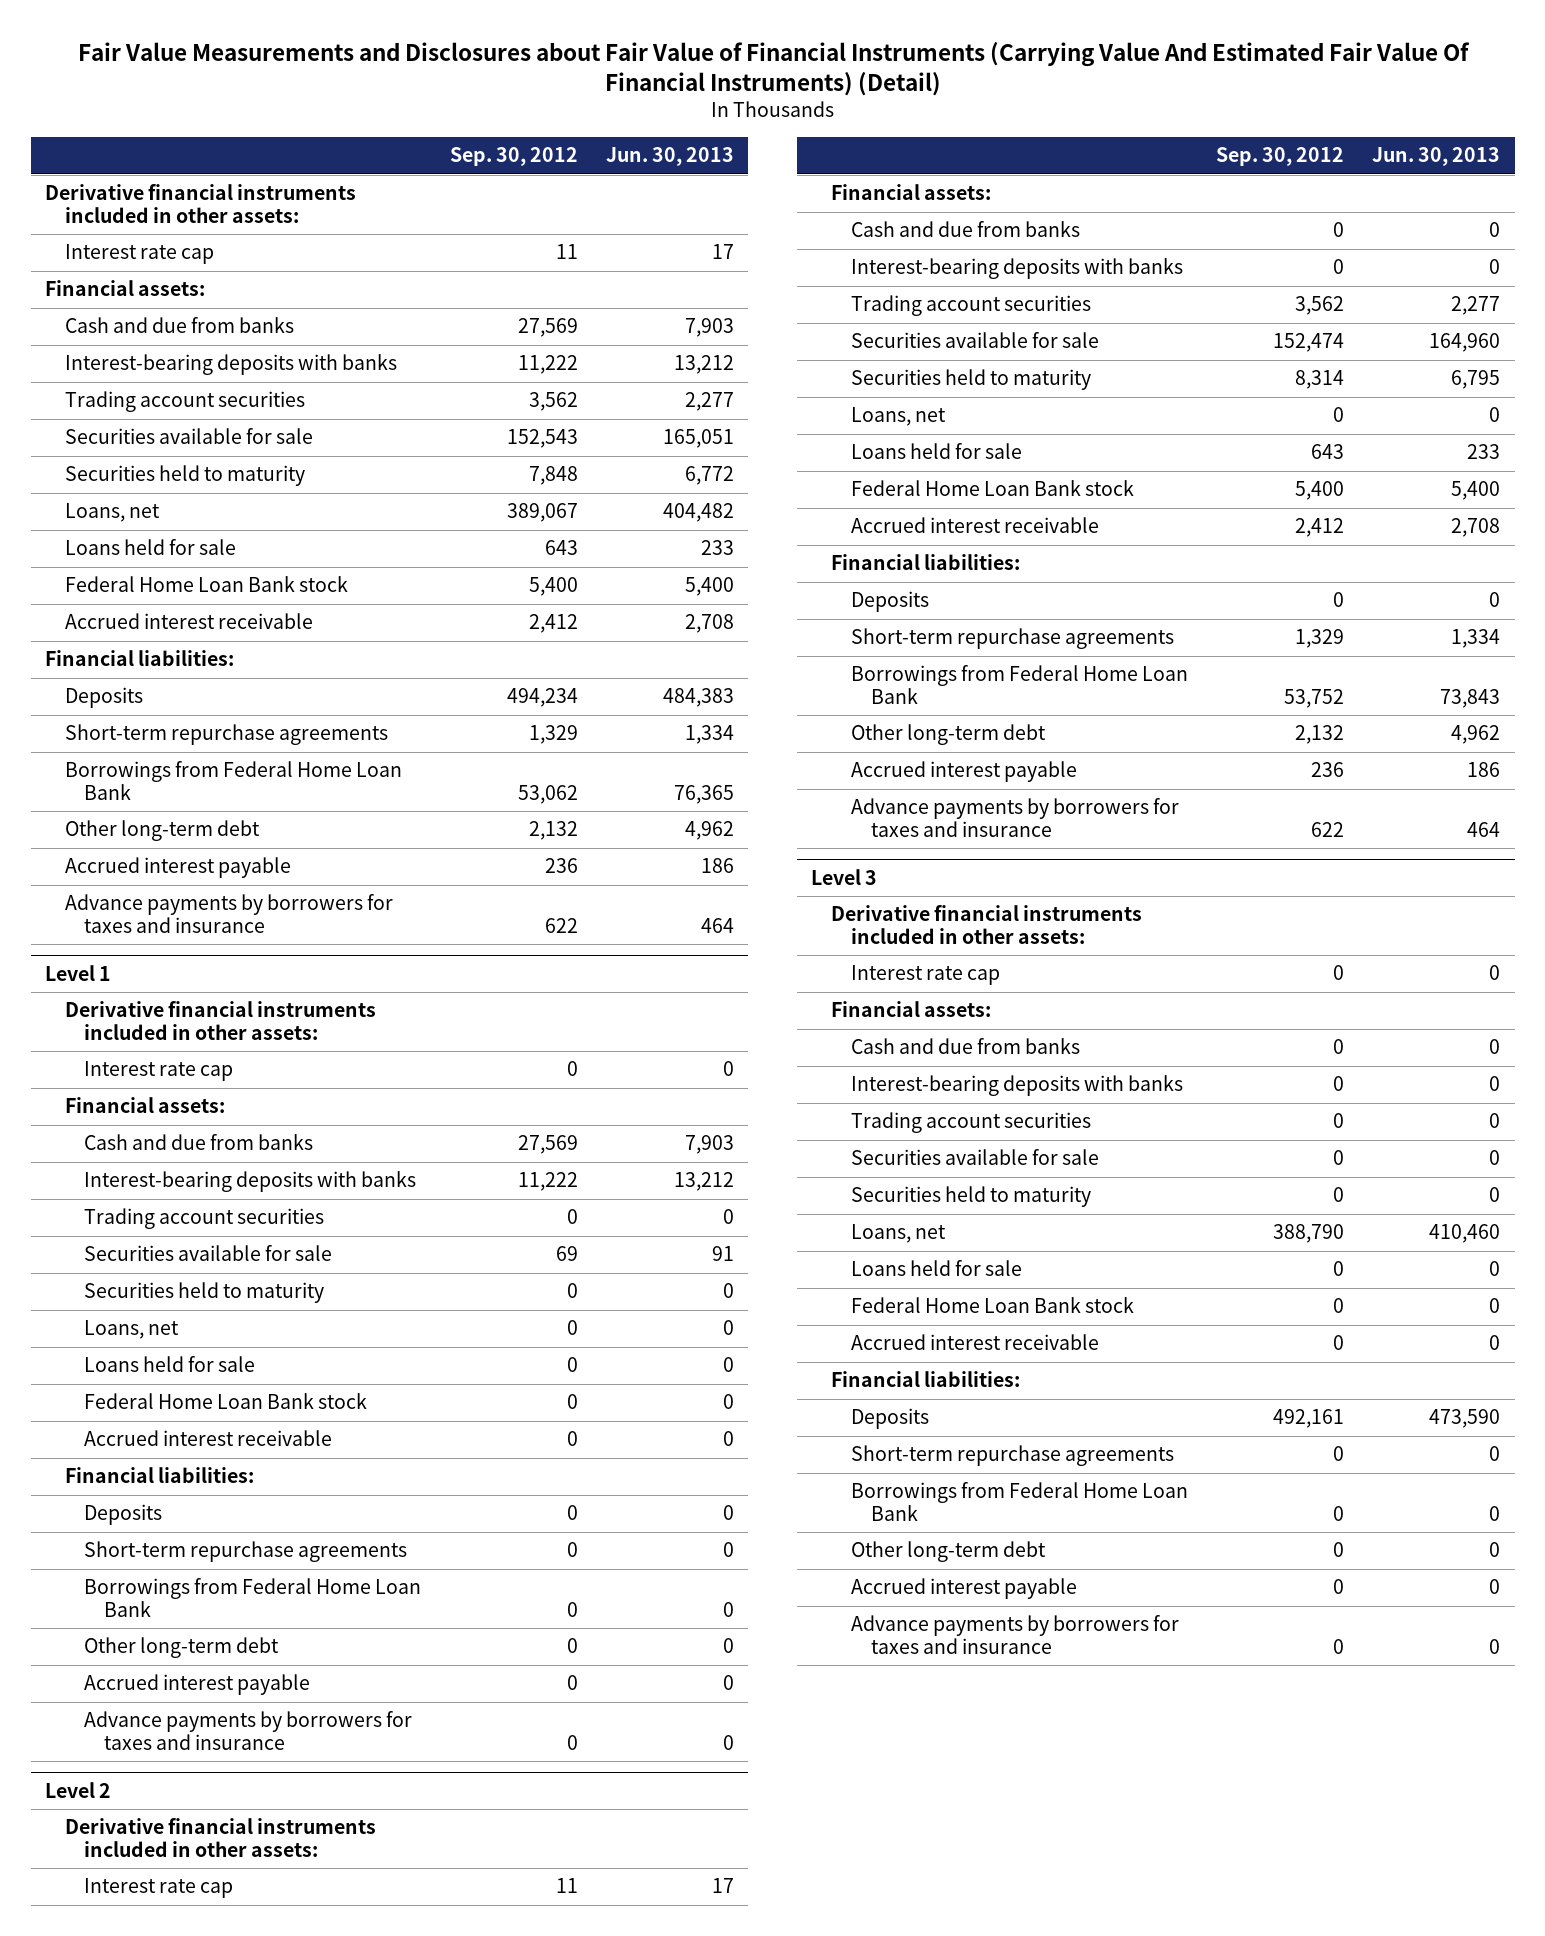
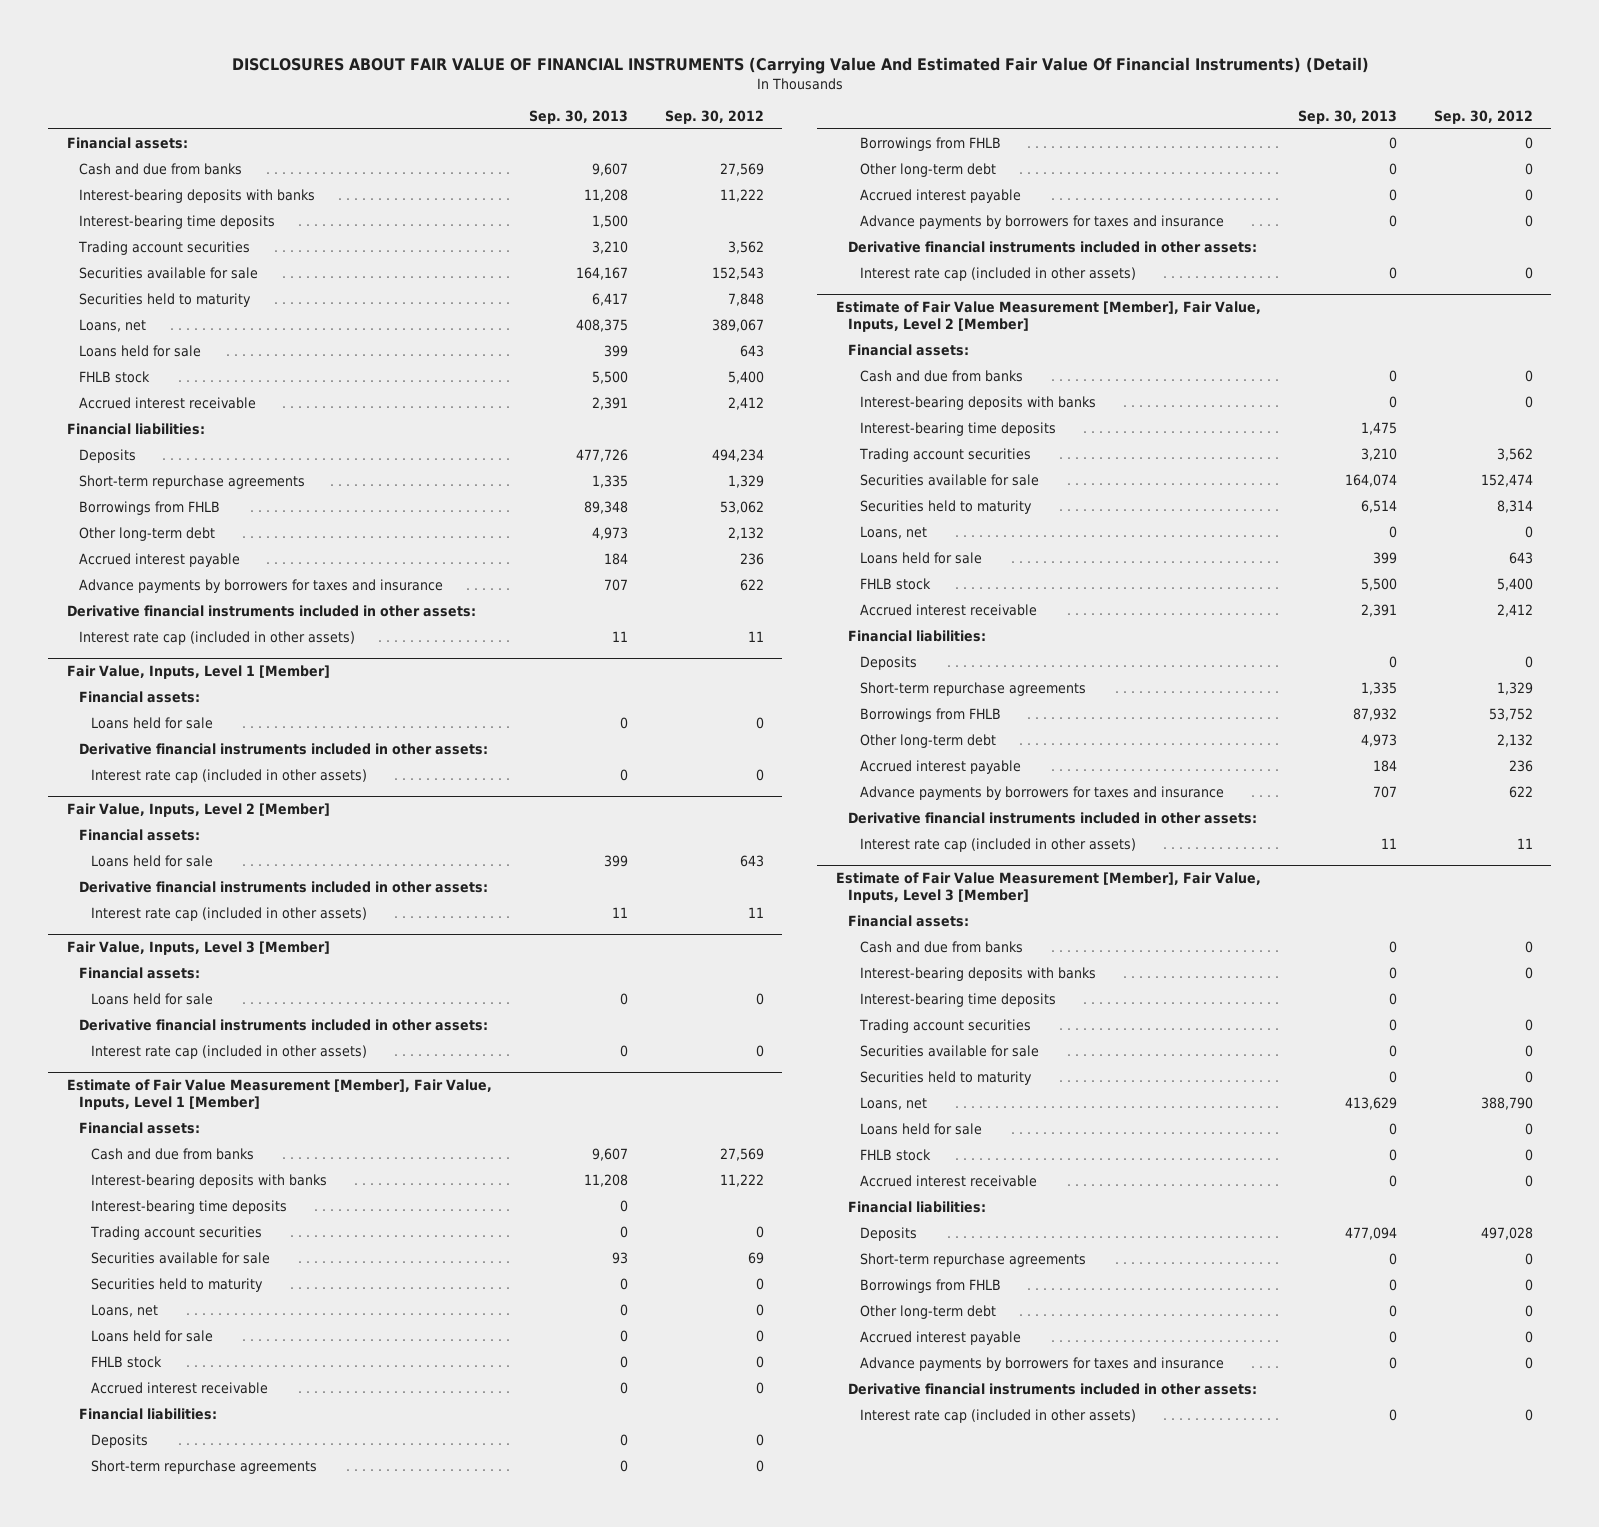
[77,41,1470,97] Fair Value Measurements and Disclosures about Fair Value of Financial Instruments (Carrying Value And Estimated Fair Value Of Financial Instruments) (Detail) -> [231,56,1369,74] DISCLOSURES ABOUT FAIR VALUE OF FINANCIAL INSTRUMENTS (Carrying Value And Estimated Fair Value Of Financial Instruments) (Detail)
[605,147,734,167] Jun. 30, 2013 -> none
none -> [528,109,628,124] Sep. 30, 2013
[44,184,356,224] Derivative financial instruments included in other assets: -> none
[64,244,214,265] Interest rate cap -> none
none -> [78,215,275,230] Interest-bearing time deposits
[64,576,348,593] Federal Home Loan Bank stock -> [78,371,150,384] FHLB stock
[64,761,402,801] Borrowings from Federal Home Loan Bank -> [78,501,220,516] Borrowings from FHLB
[44,964,111,981] Level 1 -> none
[84,1061,234,1082] Interest rate cap -> [78,631,355,646] Interest rate cap (included in other assets)
[566,1061,578,1077] 0 -> [747,631,764,643] 11
none -> [66,665,330,680] Fair Value, Inputs, Level 1 [Member]
none -> [90,717,213,730] Loans held for sale
none -> [78,743,488,756] Derivative financial instruments included in other assets:
none -> [90,769,367,784] Interest rate cap (included in other assets)
none -> [66,803,330,818] Fair Value, Inputs, Level 2 [Member]
none -> [78,829,200,842] Financial assets:
none -> [90,855,213,868] Loans held for sale
none -> [78,881,488,894] Derivative financial instruments included in other assets:
none -> [90,907,367,922] Interest rate cap (included in other assets)
none -> [66,941,330,956] Fair Value, Inputs, Level 3 [Member]
none -> [78,967,200,980] Financial assets:
none -> [90,993,213,1006] Loans held for sale
none -> [78,1019,488,1032] Derivative financial instruments included in other assets:
none -> [90,1045,367,1060] Interest rate cap (included in other assets)
none -> [66,1079,492,1110] Estimate of Fair Value Measurement [Member], Fair Value, Inputs, Level 1 [Member]
none -> [78,1122,200,1135] Financial assets:
none -> [90,1200,287,1215] Interest-bearing time deposits
[84,1393,368,1410] Federal Home Loan Bank stock -> [90,1356,162,1369] FHLB stock
[84,1578,422,1618] Borrowings from Federal Home Loan Bank -> [860,137,1002,152] Borrowings from FHLB
[44,1781,111,1798] Level 2 -> none
[84,1878,234,1899] Interest rate cap -> [860,267,1137,282] Interest rate cap (included in other assets)
[555,1878,578,1894] 11 -> [1524,267,1533,280] 0
none -> [835,301,1261,332] Estimate of Fair Value Measurement [Member], Fair Value, Inputs, Level 2 [Member]
none -> [860,422,1057,437] Interest-bearing time deposits
[850,480,1134,497] Federal Home Loan Bank stock -> [860,578,932,591] FHLB stock
[850,665,1188,705] Borrowings from Federal Home Loan Bank -> [860,708,1002,723] Borrowings from FHLB
[811,868,878,885] Level 3 -> none
[850,965,1000,986] Interest rate cap -> [860,838,1137,853] Interest rate cap (included in other assets)
[1333,965,1345,981] 0 -> [1516,838,1533,850] 11
none -> [835,872,1261,903] Estimate of Fair Value Measurement [Member], Fair Value, Inputs, Level 3 [Member]
none -> [860,993,1057,1008] Interest-bearing time deposits
[850,1297,1134,1314] Federal Home Loan Bank stock -> [860,1149,932,1162] FHLB stock
[1273,1409,1345,1429] 492,161 -> [1480,1227,1533,1241] 497,028
[850,1482,1188,1522] Borrowings from Federal Home Loan Bank -> [860,1279,1002,1294] Borrowings from FHLB
none -> [847,1383,1257,1396] Derivative financial instruments included in other assets:
none -> [860,1409,1137,1424] Interest rate cap (included in other assets)

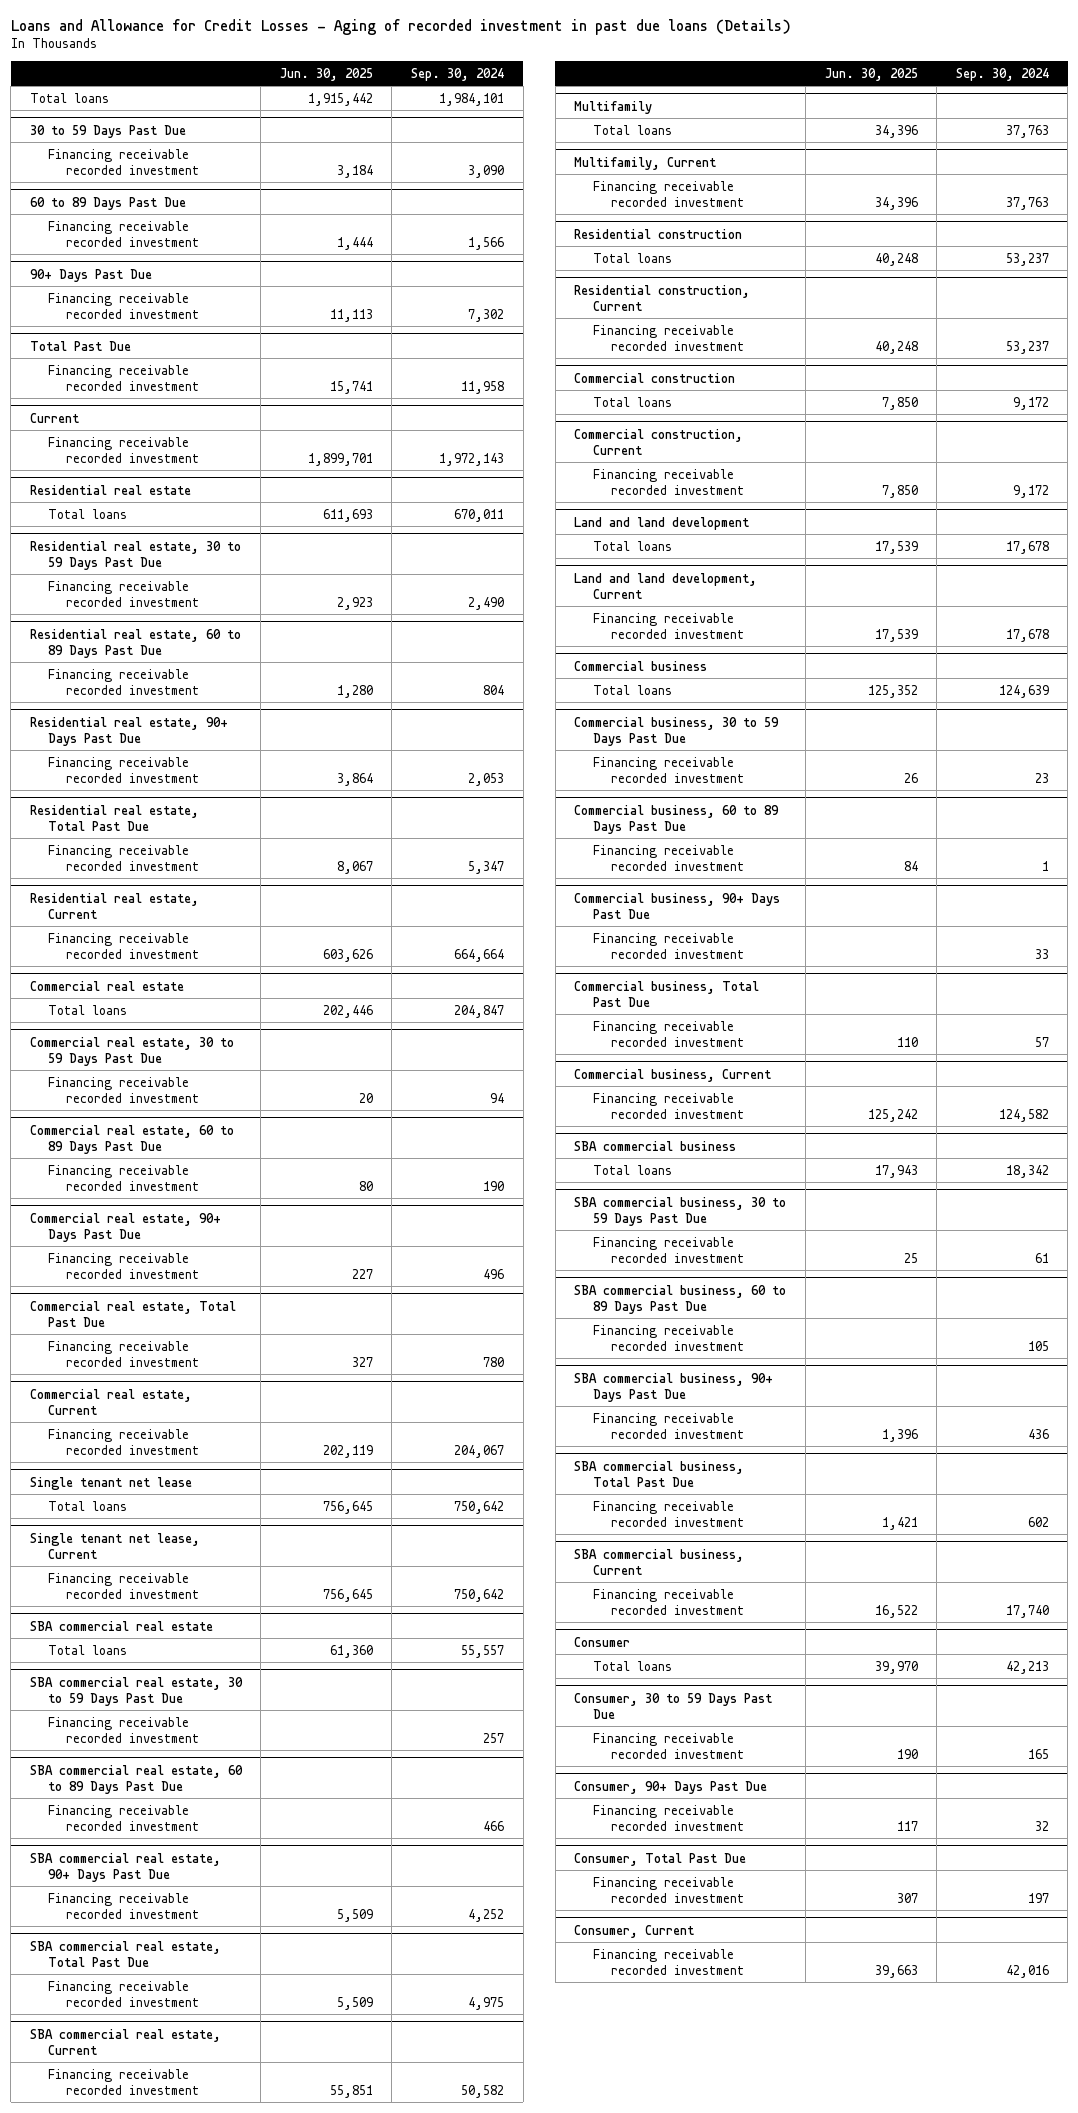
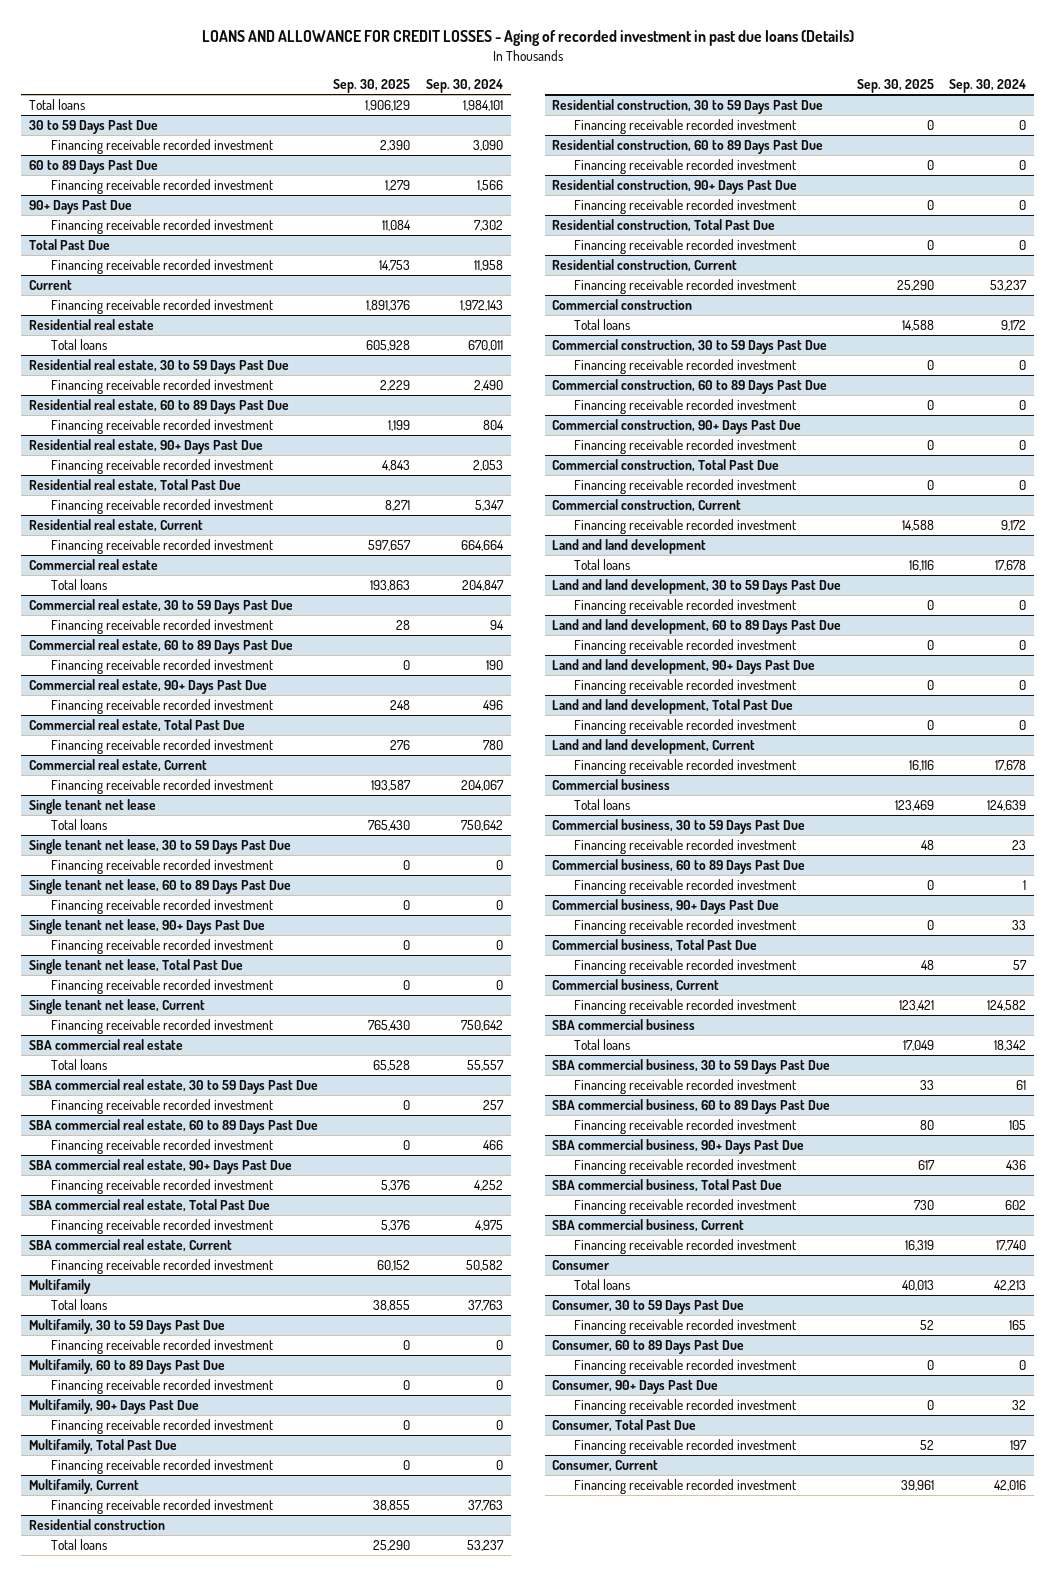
[10,18,791,35] Loans and Allowance for Credit Losses - Aging of recorded investment in past due loans (Details) -> [201,30,854,47] LOANS AND ALLOWANCE FOR CREDIT LOSSES - Aging of recorded investment in past due loans (Details)
[279,67,373,81] Jun. 30, 2025 -> none
none -> [333,79,411,94] Sep. 30, 2025
none -> [28,839,291,855] Single tenant net lease, 30 to 59 Days Past Due
none -> [50,859,273,875] Financing receivable recorded investment
none -> [28,879,291,895] Single tenant net lease, 60 to 89 Days Past Due
none -> [50,899,273,915] Financing receivable recorded investment
none -> [28,919,265,935] Single tenant net lease, 90+ Days Past Due
none -> [50,939,273,955] Financing receivable recorded investment
none -> [28,959,243,975] Single tenant net lease, Total Past Due
none -> [50,979,273,995] Financing receivable recorded investment
none -> [28,1319,225,1335] Multifamily, 30 to 59 Days Past Due
none -> [50,1339,273,1355] Financing receivable recorded investment
none -> [28,1359,225,1375] Multifamily, 60 to 89 Days Past Due
none -> [50,1379,273,1395] Financing receivable recorded investment
none -> [28,1399,199,1415] Multifamily, 90+ Days Past Due
none -> [50,1419,273,1435] Financing receivable recorded investment
none -> [28,1439,177,1455] Multifamily, Total Past Due
none -> [50,1459,273,1475] Financing receivable recorded investment
none -> [552,99,824,115] Residential construction, 30 to 59 Days Past Due
none -> [574,119,797,135] Financing receivable recorded investment
none -> [552,139,824,155] Residential construction, 60 to 89 Days Past Due
none -> [574,159,797,175] Financing receivable recorded investment
none -> [552,179,798,195] Residential construction, 90+ Days Past Due
none -> [574,199,797,215] Financing receivable recorded investment
none -> [552,219,776,233] Residential construction, Total Past Due
none -> [574,239,797,255] Financing receivable recorded investment
none -> [552,339,828,355] Commercial construction, 30 to 59 Days Past Due
none -> [574,359,797,375] Financing receivable recorded investment
none -> [552,379,828,395] Commercial construction, 60 to 89 Days Past Due
none -> [574,399,797,415] Financing receivable recorded investment
none -> [552,419,802,435] Commercial construction, 90+ Days Past Due
none -> [574,439,797,455] Financing receivable recorded investment
none -> [552,459,780,473] Commercial construction, Total Past Due
none -> [574,479,797,495] Financing receivable recorded investment
none -> [552,579,842,595] Land and land development, 30 to 59 Days Past Due
none -> [574,599,797,615] Financing receivable recorded investment
none -> [552,619,842,635] Land and land development, 60 to 89 Days Past Due
none -> [574,639,797,655] Financing receivable recorded investment
none -> [552,659,816,675] Land and land development, 90+ Days Past Due
none -> [574,679,797,695] Financing receivable recorded investment
none -> [552,699,794,715] Land and land development, Total Past Due
none -> [574,719,797,735] Financing receivable recorded investment
none -> [552,1340,745,1355] Consumer, 60 to 89 Days Past Due
none -> [574,1359,797,1375] Financing receivable recorded investment

